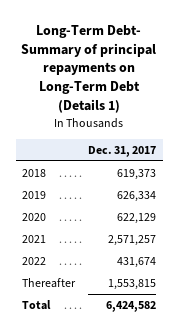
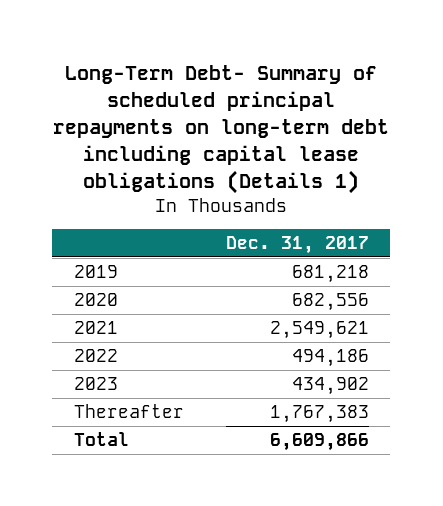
[21,24,157,114] Long-Term Debt- Summary of principal repayments on Long-Term Debt (Details 1) -> [53,64,390,195] Long-Term Debt- Summary of scheduled principal repayments on long-term debt including capital lease obligations (Details 1)
[22,168,47,177] 2018 -> none
[117,190,157,202] 626,334 -> [291,264,369,283] 681,218
[117,212,157,224] 622,129 -> [291,292,369,311] 682,556
[108,234,157,246] 2,571,257 -> [269,320,369,339] 2,549,621
[117,256,157,268] 431,674 -> [291,348,369,367] 494,186
none -> [73,376,118,390] 2023
[108,278,157,290] 1,553,815 -> [269,404,369,423] 1,767,383
[106,300,157,312] 6,424,582 -> [269,432,369,451] 6,609,866

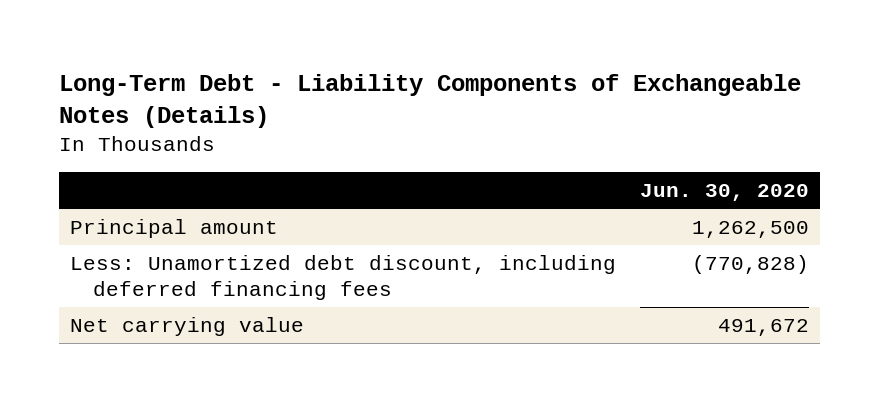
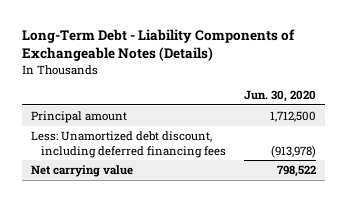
[691,220,809,238] 1,262,500 -> [270,110,317,122] 1,712,500
[691,254,809,274] (770,828) -> [271,144,317,158] (913,978)
[717,318,809,336] 491,672 -> [277,164,317,177] 798,522

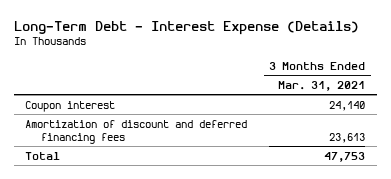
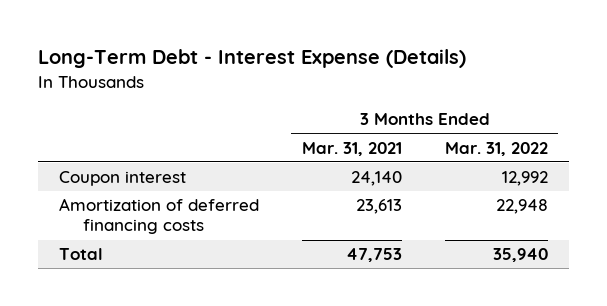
none -> [444,141,548,156] Mar. 31, 2022
[25,119,248,144] Amortization of discount and deferred financing fees -> [59,198,260,235] Amortization of deferred financing costs

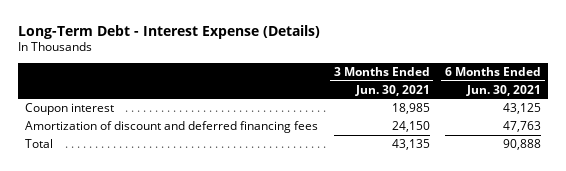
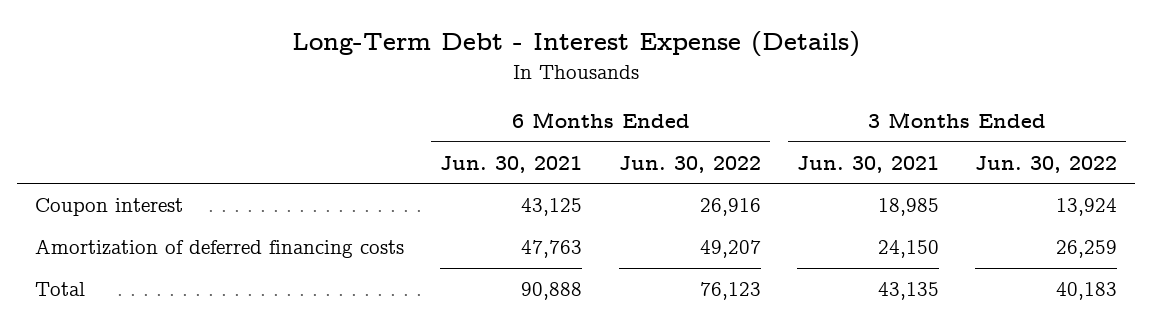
none -> [618,155,761,173] Jun. 30, 2022
none -> [975,155,1118,173] Jun. 30, 2022
[25,120,319,133] Amortization of discount and deferred financing fees -> [35,239,405,259] Amortization of deferred financing costs

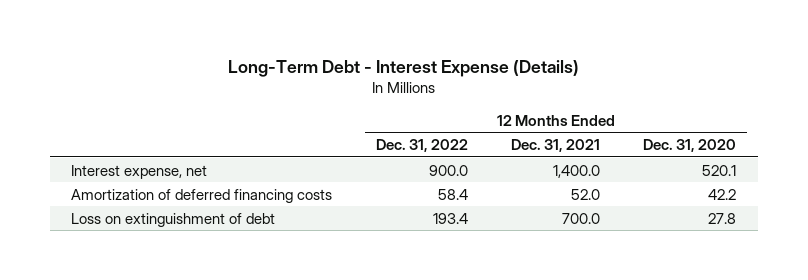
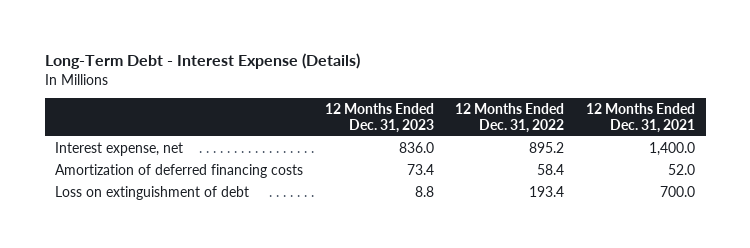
[643,139,737,153] Dec. 31, 2020 -> none
none -> [324,103,434,134] 12 Months Ended Dec. 31, 2023
[428,164,468,176] 900.0 -> [529,141,565,153] 895.2

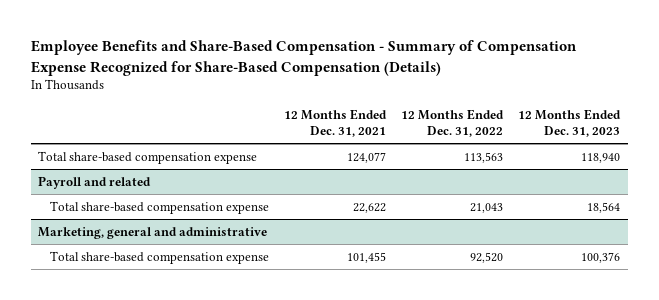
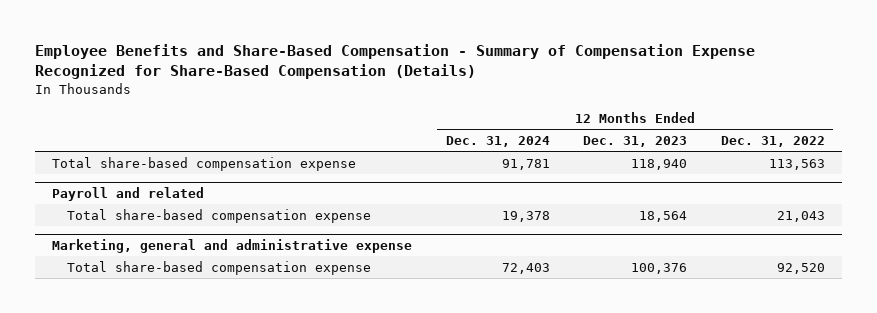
[284,109,388,138] 12 Months Ended Dec. 31, 2021 -> none
none -> [445,136,550,148] Dec. 31, 2024
[38,226,268,239] Marketing, general and administrative -> [52,238,413,253] Marketing, general and administrative expense

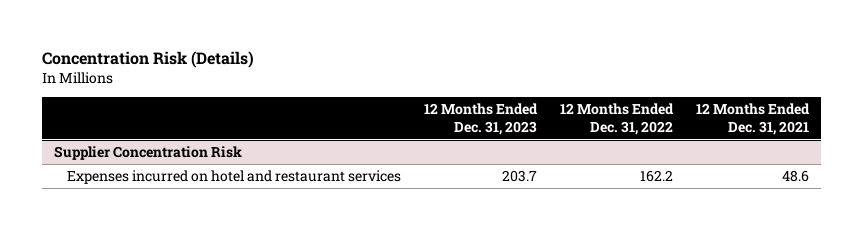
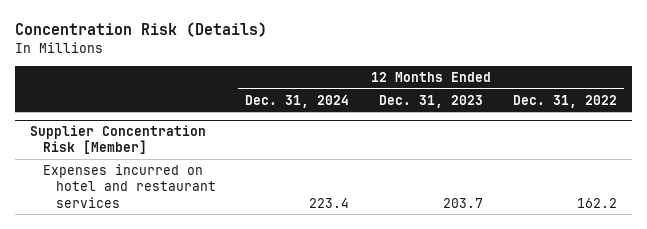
[696,103,811,135] 12 Months Ended Dec. 31, 2021 -> none
none -> [245,94,350,108] Dec. 31, 2024
[53,146,242,161] Supplier Concentration Risk -> [29,125,206,155] Supplier Concentration Risk [Member]

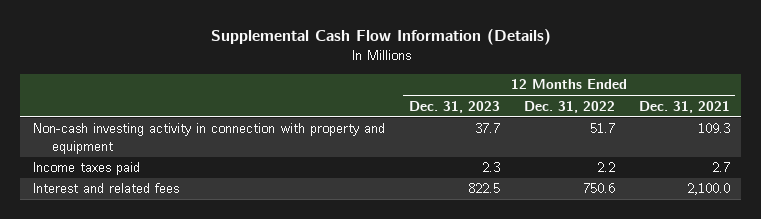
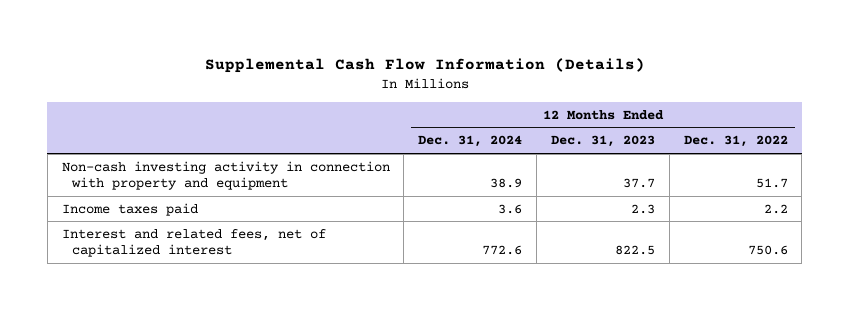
[638,100,730,113] Dec. 31, 2021 -> none
none -> [418,135,523,148] Dec. 31, 2024
[31,183,179,194] Interest and related fees -> [61,228,326,258] Interest and related fees, net of capitalized interest

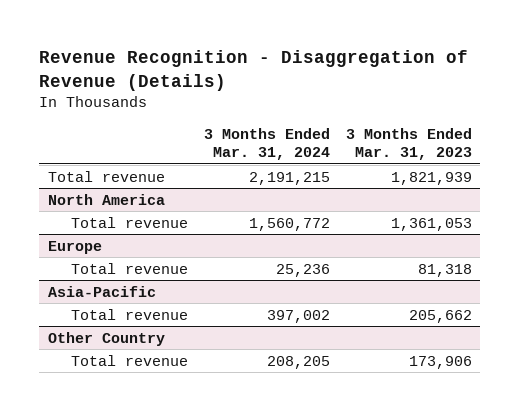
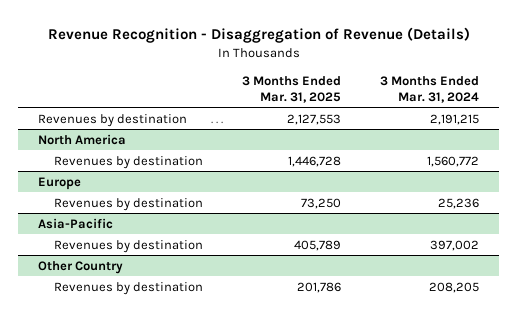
[345,128,472,161] 3 Months Ended Mar. 31, 2023 -> none
none -> [242,75,342,103] 3 Months Ended Mar. 31, 2025
[47,170,165,182] Total revenue -> [37,113,187,127] Revenues by destination
[70,216,188,228] Total revenue -> [54,155,204,169] Revenues by destination
[70,262,188,274] Total revenue -> [54,197,204,211] Revenues by destination
[70,308,188,320] Total revenue -> [54,239,204,253] Revenues by destination
[70,354,188,366] Total revenue -> [54,281,204,295] Revenues by destination

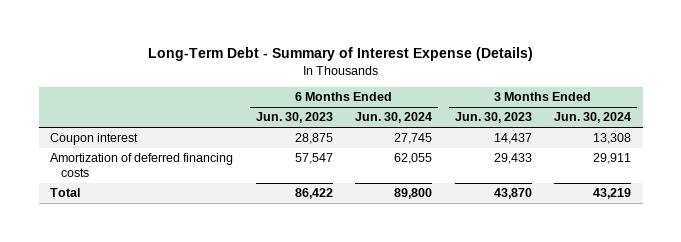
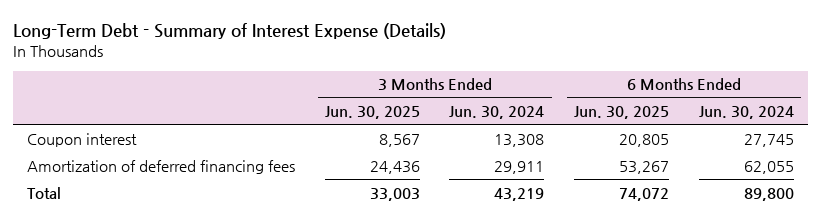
[255,112,333,124] Jun. 30, 2023 -> none
[454,112,532,124] Jun. 30, 2023 -> none
none -> [324,106,420,120] Jun. 30, 2025
none -> [574,106,670,120] Jun. 30, 2025
[50,153,234,178] Amortization of deferred financing costs -> [27,159,296,174] Amortization of deferred financing fees

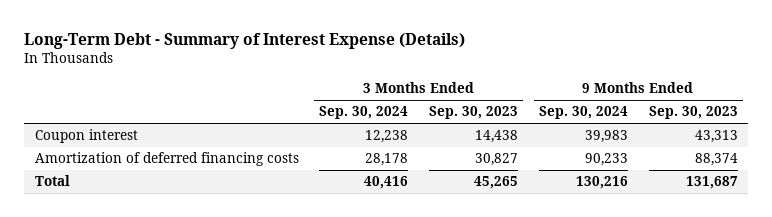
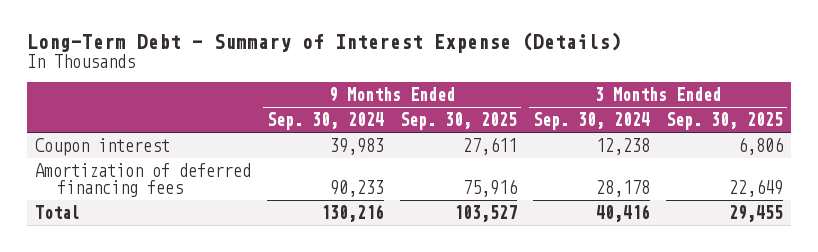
[429,106,519,120] Sep. 30, 2023 -> none
[648,106,738,120] Sep. 30, 2023 -> none
none -> [400,112,518,131] Sep. 30, 2025
none -> [666,112,784,131] Sep. 30, 2025
[34,152,299,167] Amortization of deferred financing costs -> [34,163,251,198] Amortization of deferred financing fees

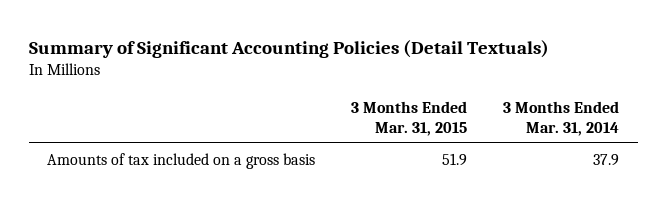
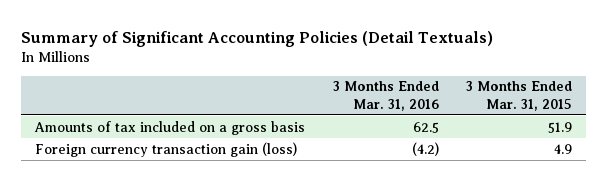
[503,100,620,136] 3 Months Ended Mar. 31, 2014 -> none
none -> [332,81,439,111] 3 Months Ended Mar. 31, 2016
none -> [35,141,298,157] Foreign currency transaction gain (loss)

